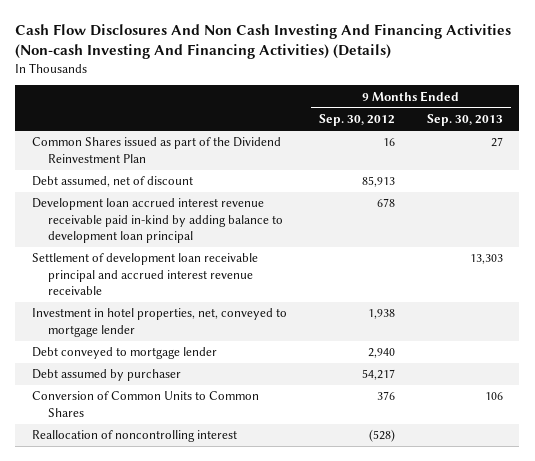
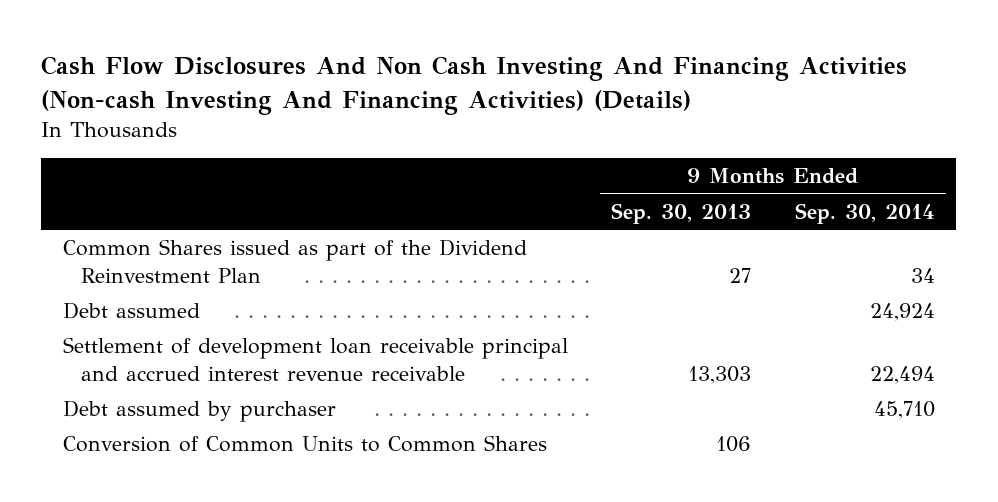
[318,114,395,127] Sep. 30, 2012 -> none
none -> [794,202,935,224] Sep. 30, 2014
[31,198,284,244] Development loan accrued interest revenue receivable paid in-kind by adding balance to development loan principal -> none
[31,176,193,188] Debt assumed, net of discount -> [62,302,200,320] Debt assumed
[31,308,287,337] Investment in hotel properties, net, conveyed to mortgage lender -> none
[31,347,217,360] Debt conveyed to mortgage lender -> none
[31,430,237,443] Reallocation of noncontrolling interest -> none

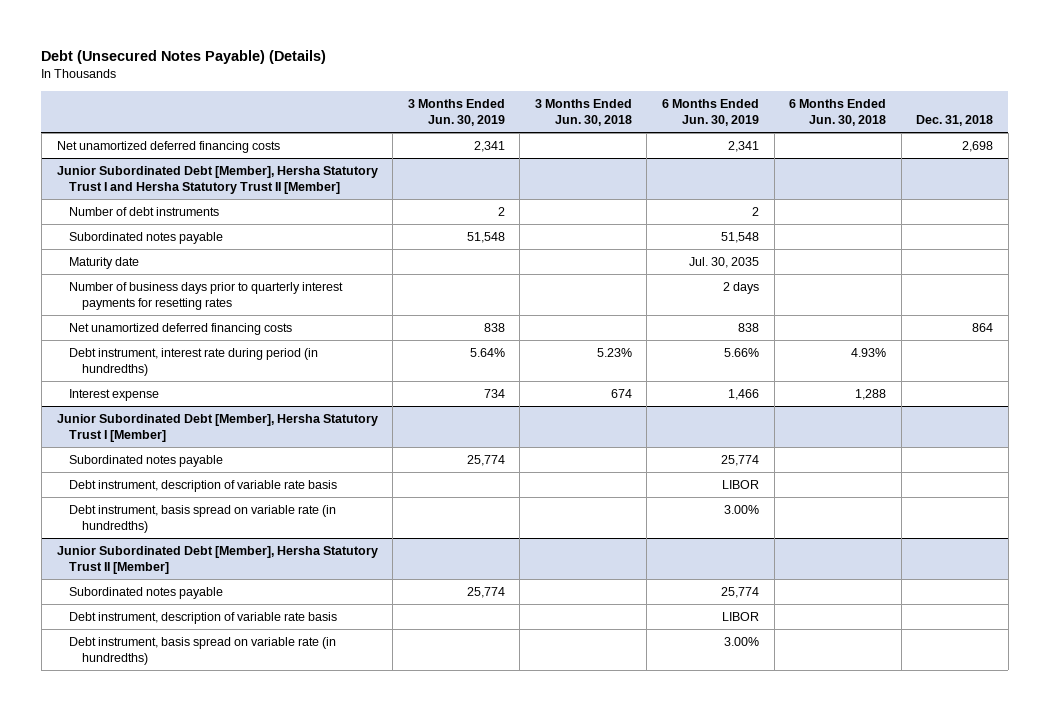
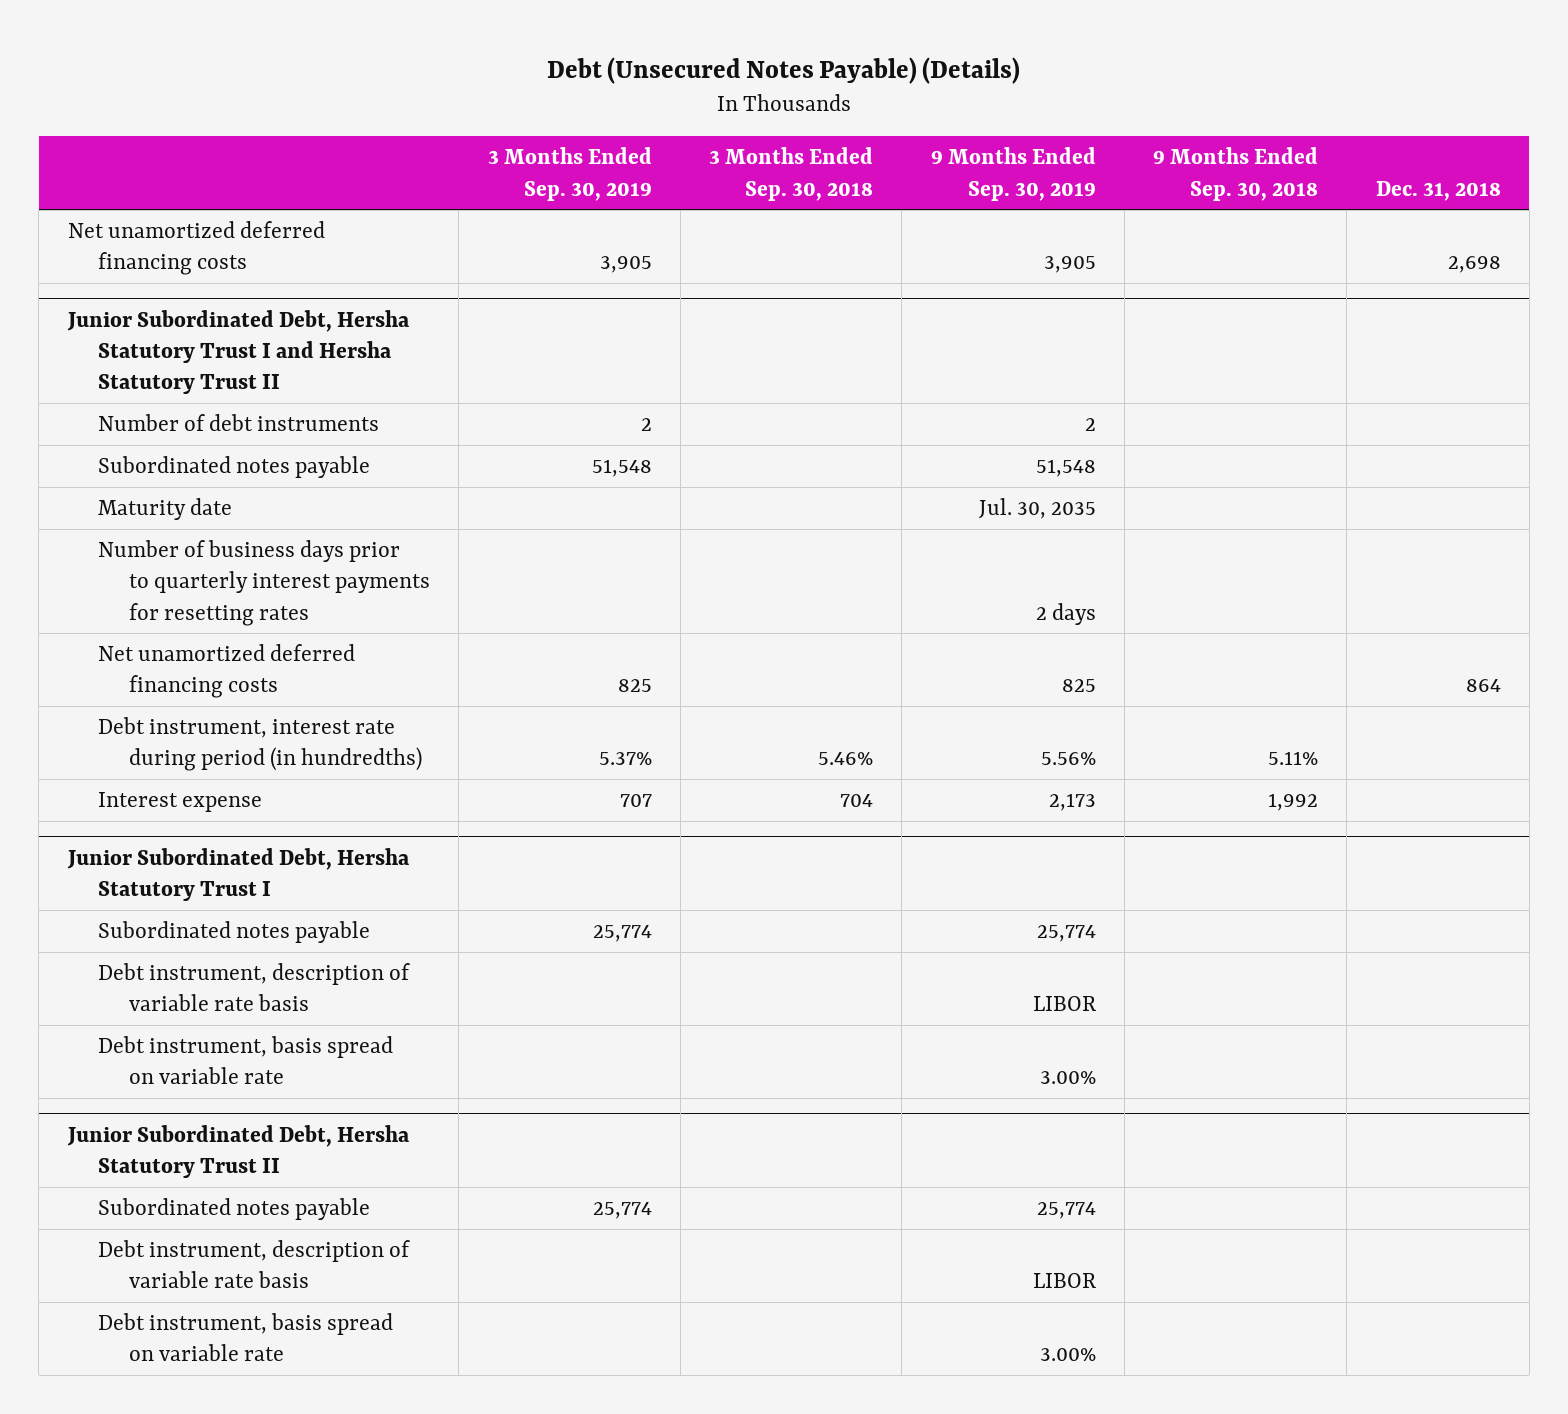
[407,99,505,127] 3 Months Ended Jun. 30, 2019 -> none
[534,99,632,127] 3 Months Ended Jun. 30, 2018 -> none
[661,99,759,127] 6 Months Ended Jun. 30, 2019 -> none
[789,99,887,127] 6 Months Ended Jun. 30, 2018 -> none
none -> [487,147,652,201] 3 Months Ended Sep. 30, 2019
none -> [709,147,874,201] 3 Months Ended Sep. 30, 2018
none -> [930,147,1096,201] 9 Months Ended Sep. 30, 2019
none -> [1153,147,1319,201] 9 Months Ended Sep. 30, 2018
[56,166,378,195] Junior Subordinated Debt [Member], Hersha Statutory Trust I and Hersha Statutory Trust II [Member] -> [66,309,410,395] Junior Subordinated Debt, Hersha Statutory Trust I and Hersha Statutory Trust II
[56,414,378,443] Junior Subordinated Debt [Member], Hersha Statutory Trust I [Member] -> [66,847,410,901] Junior Subordinated Debt, Hersha Statutory Trust I
[69,505,337,534] Debt instrument, basis spread on variable rate (in hundredths) -> [98,1035,394,1085] Debt instrument, basis spread on variable rate
[56,546,378,575] Junior Subordinated Debt [Member], Hersha Statutory Trust II [Member] -> [66,1124,410,1178] Junior Subordinated Debt, Hersha Statutory Trust II
[69,637,337,666] Debt instrument, basis spread on variable rate (in hundredths) -> [98,1312,394,1362] Debt instrument, basis spread on variable rate

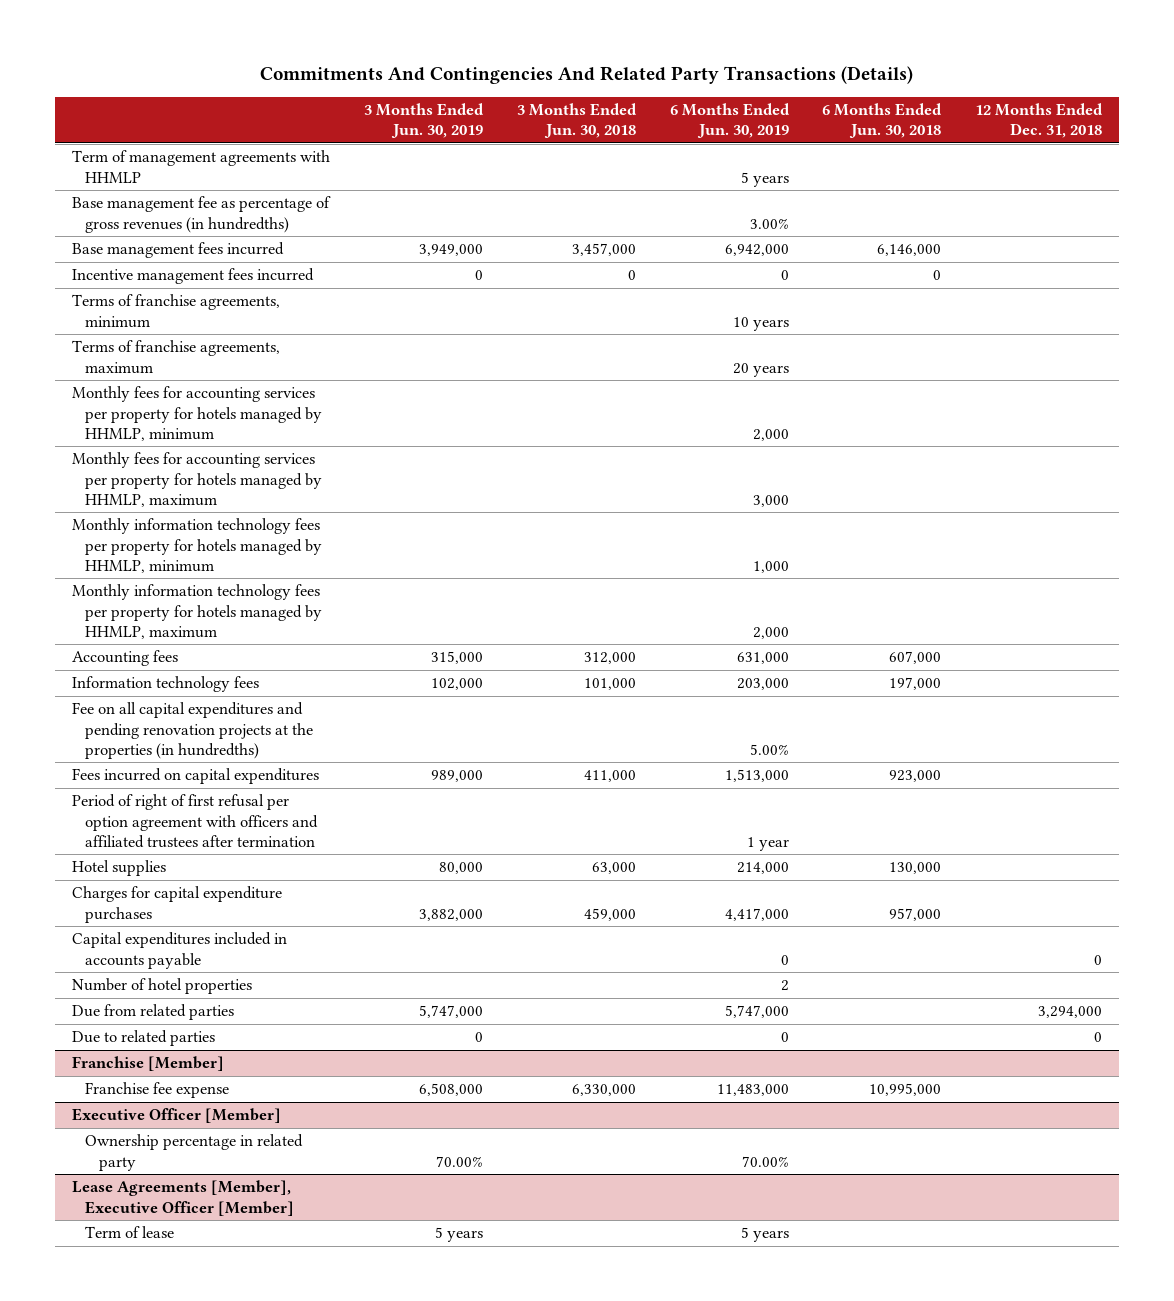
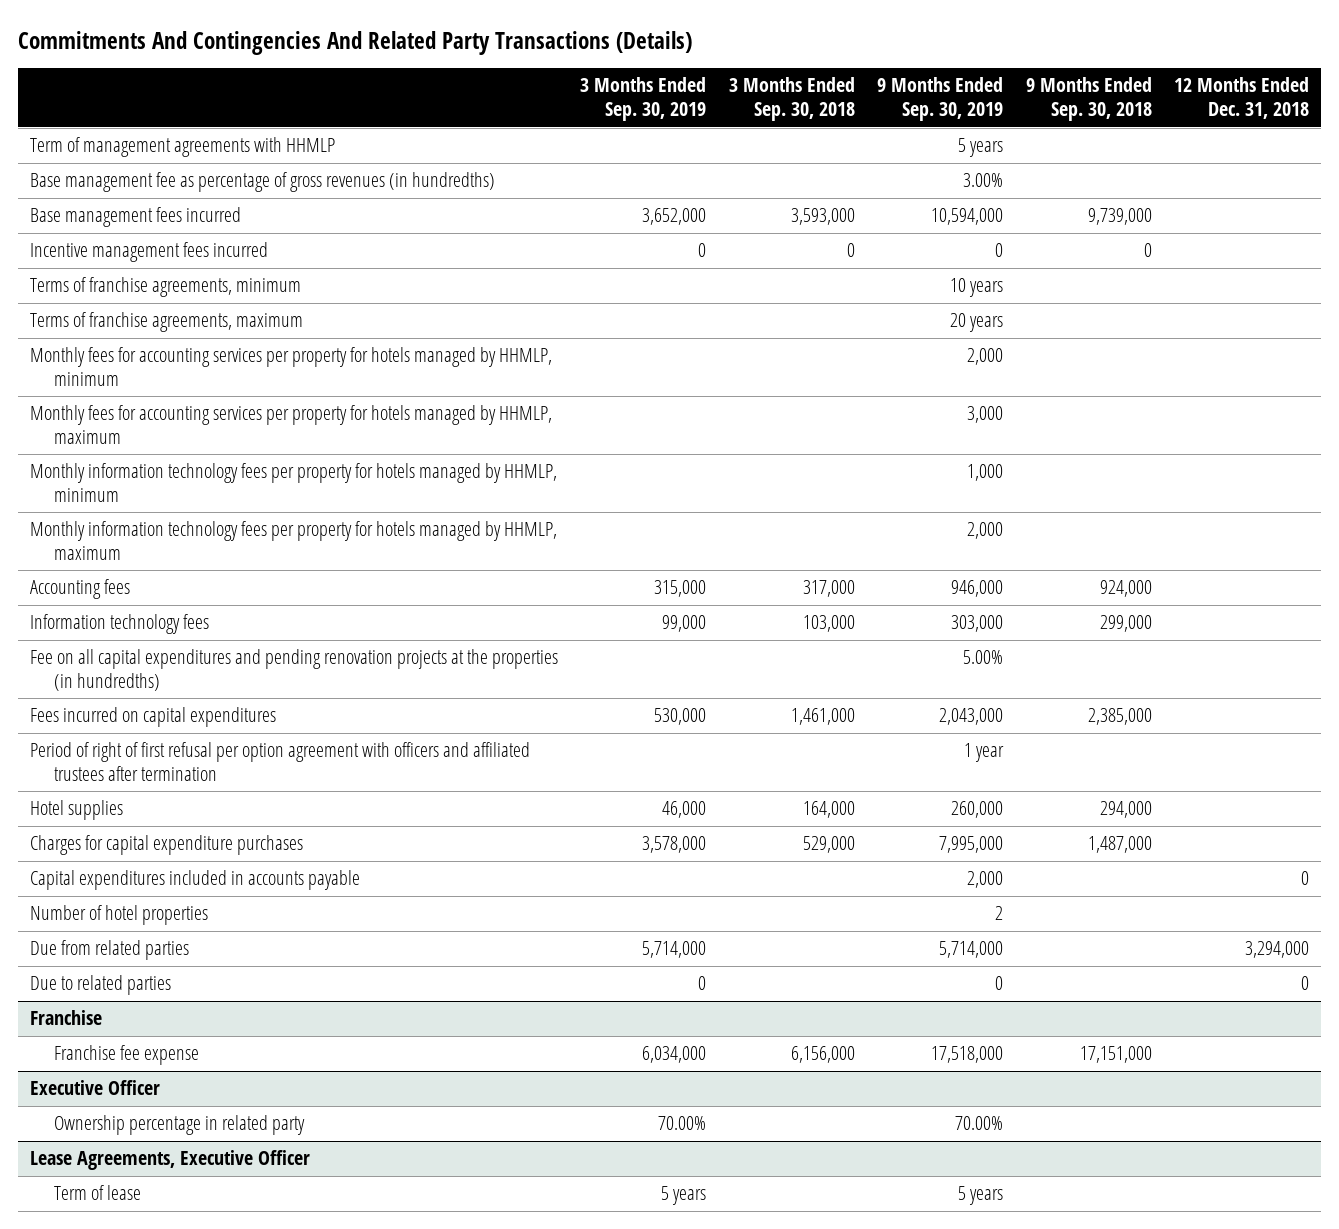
[363,102,484,139] 3 Months Ended Jun. 30, 2019 -> none
[516,102,637,139] 3 Months Ended Jun. 30, 2018 -> none
[669,102,790,139] 6 Months Ended Jun. 30, 2019 -> none
[822,102,943,139] 6 Months Ended Jun. 30, 2018 -> none
none -> [580,77,707,122] 3 Months Ended Sep. 30, 2019
none -> [728,77,855,122] 3 Months Ended Sep. 30, 2018
none -> [877,77,1004,122] 9 Months Ended Sep. 30, 2019
none -> [1025,77,1152,122] 9 Months Ended Sep. 30, 2018
[72,1056,225,1072] Franchise [Member] -> [29,1010,102,1026] Franchise
[72,1108,282,1124] Executive Officer [Member] -> [29,1080,160,1096] Executive Officer
[72,1180,295,1216] Lease Agreements [Member], Executive Officer [Member] -> [29,1150,310,1171] Lease Agreements, Executive Officer

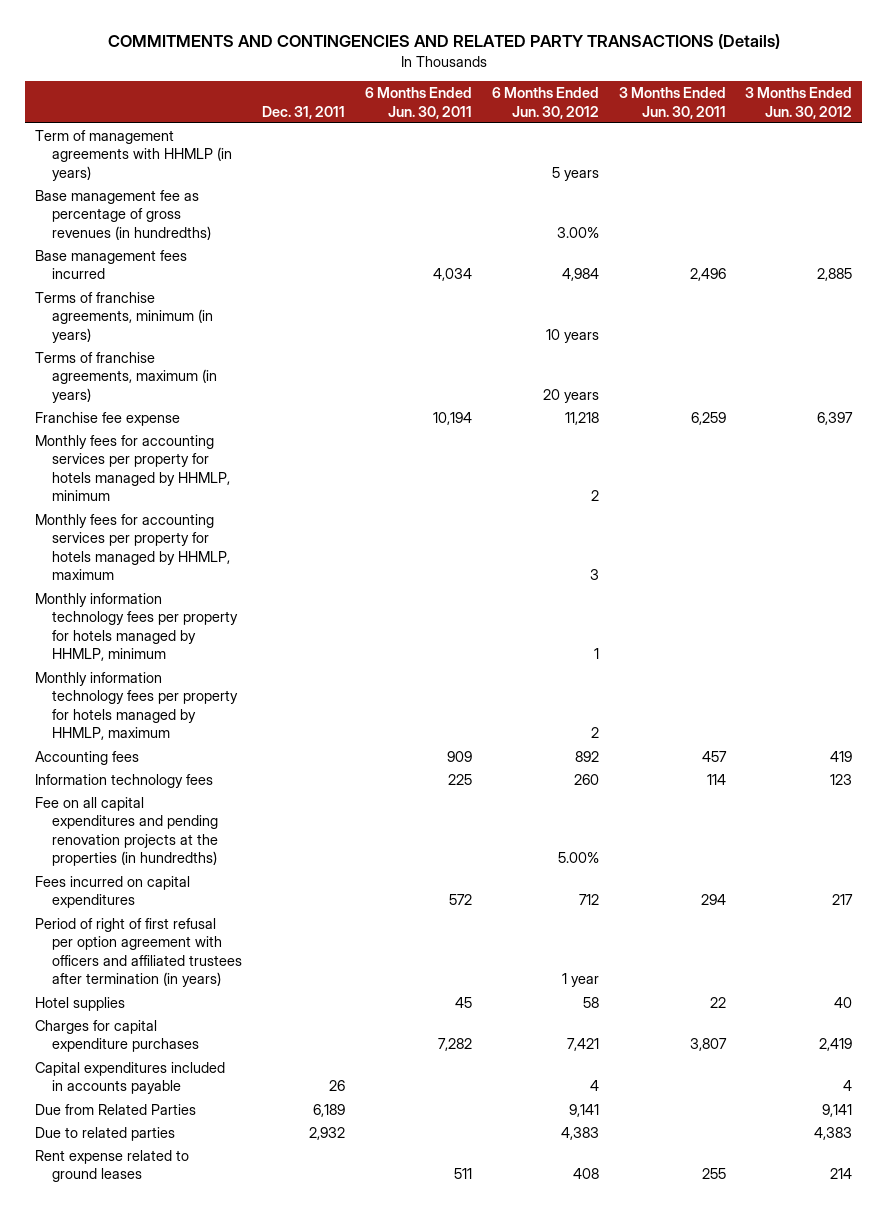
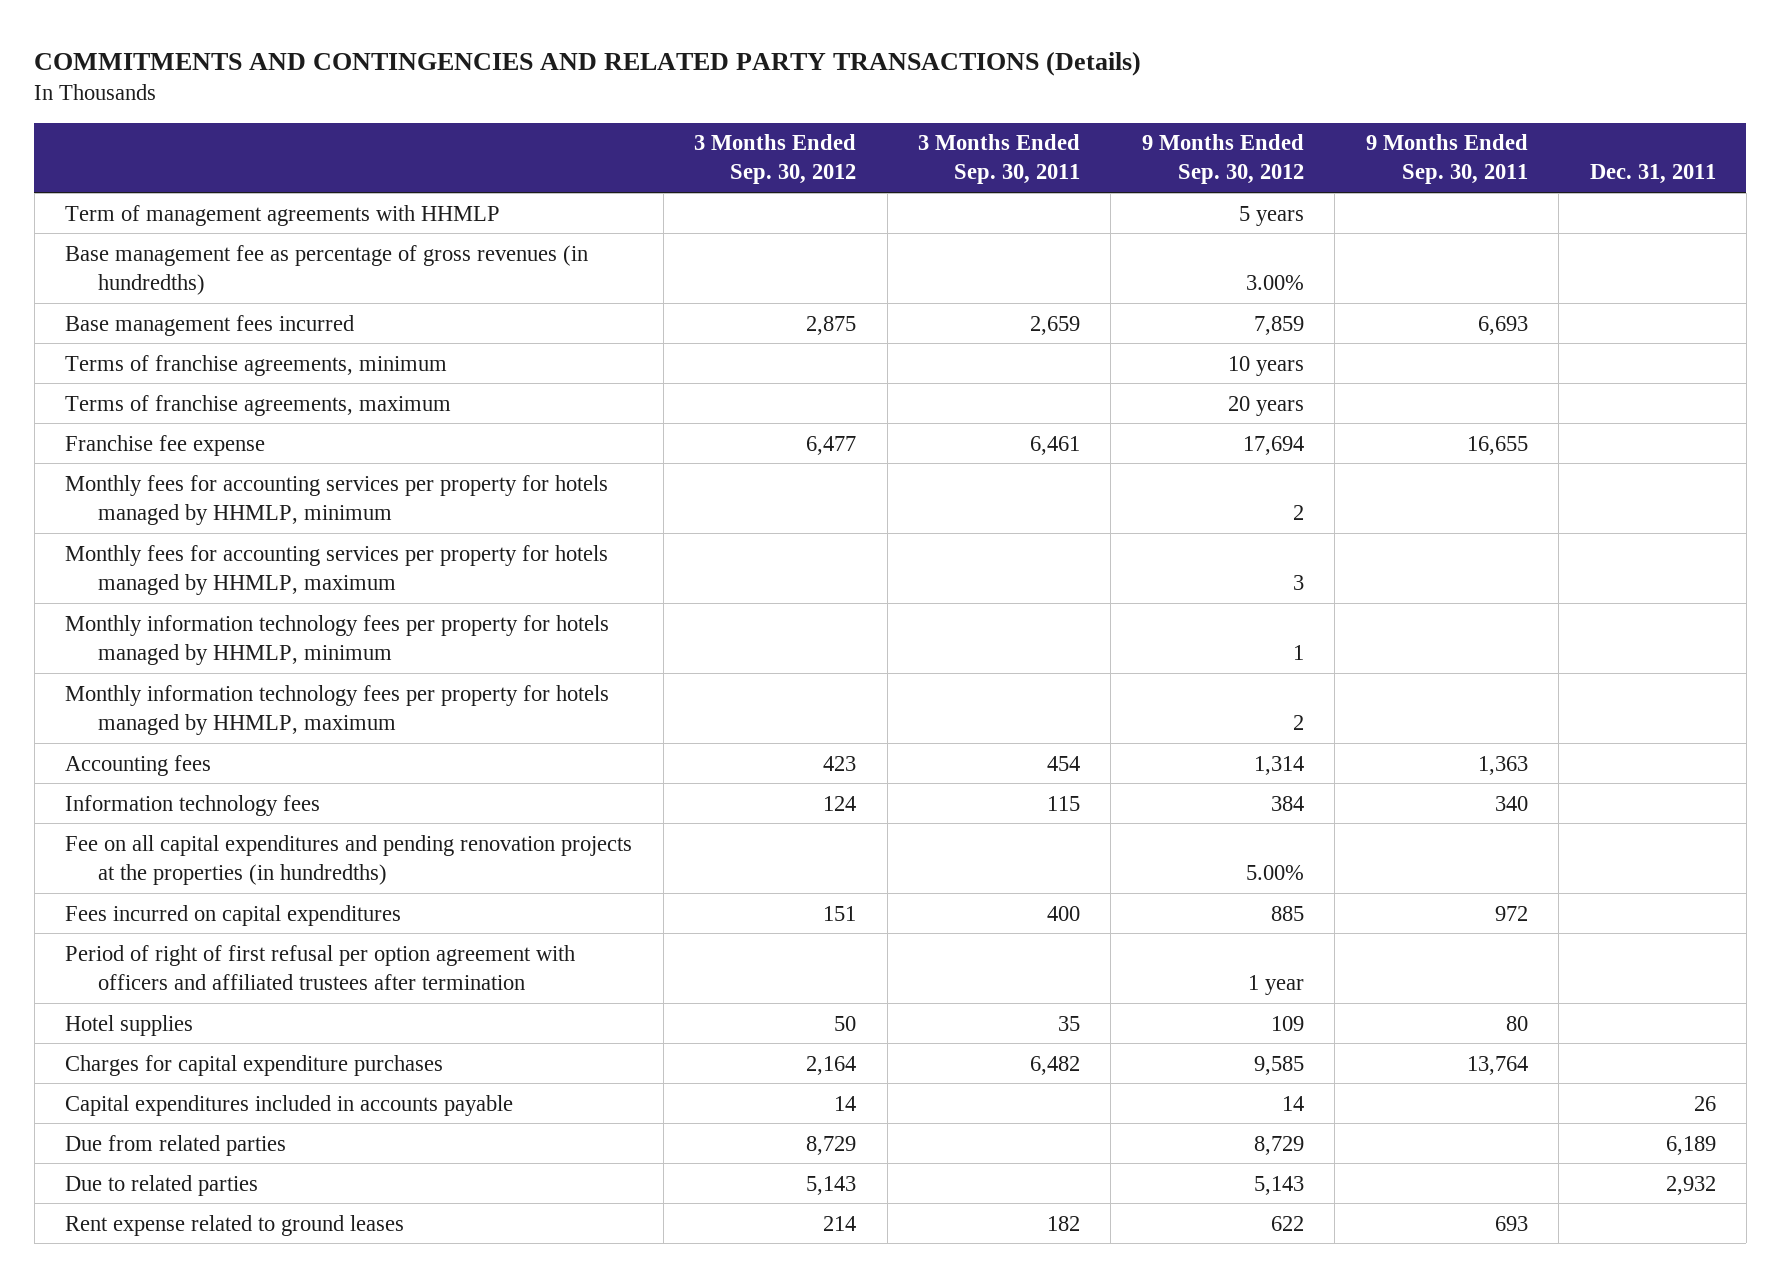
[364,87,472,119] 6 Months Ended Jun. 30, 2011 -> none
[491,87,599,119] 6 Months Ended Jun. 30, 2012 -> none
[618,87,726,119] 3 Months Ended Jun. 30, 2011 -> none
[745,87,853,119] 3 Months Ended Jun. 30, 2012 -> none
none -> [694,134,857,185] 3 Months Ended Sep. 30, 2012
none -> [918,134,1081,185] 3 Months Ended Sep. 30, 2011
none -> [1141,134,1304,185] 9 Months Ended Sep. 30, 2012
none -> [1365,134,1528,185] 9 Months Ended Sep. 30, 2011
[35,129,232,181] Term of management agreements with HHMLP (in years) -> [65,204,501,226] Term of management agreements with HHMLP
[35,291,213,343] Terms of franchise agreements, minimum (in years) -> [65,354,448,376] Terms of franchise agreements, minimum
[35,351,217,403] Terms of franchise agreements, maximum (in years) -> [65,394,452,416] Terms of franchise agreements, maximum
[35,917,242,988] Period of right of first refusal per option agreement with officers and affiliated trustees after termination (in years) -> [65,944,576,990] Period of right of first refusal per option agreement with officers and affiliated trustees after termination
[35,1103,197,1115] Due from Related Parties -> [65,1134,287,1156] Due from related parties

